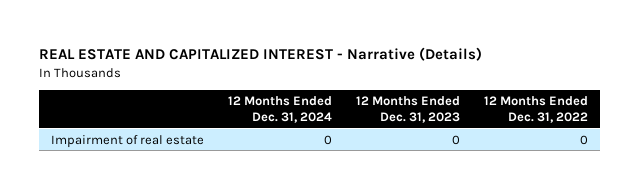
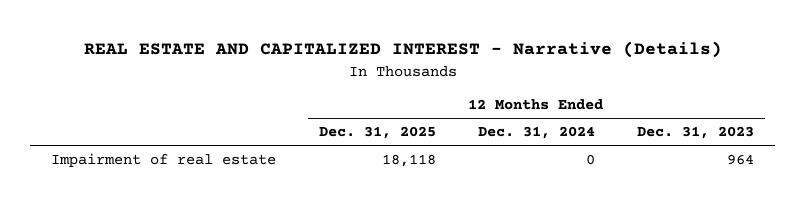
[484,95,589,124] 12 Months Ended Dec. 31, 2022 -> none
none -> [318,126,436,140] Dec. 31, 2025
[452,134,461,145] 0 -> [727,154,755,166] 964

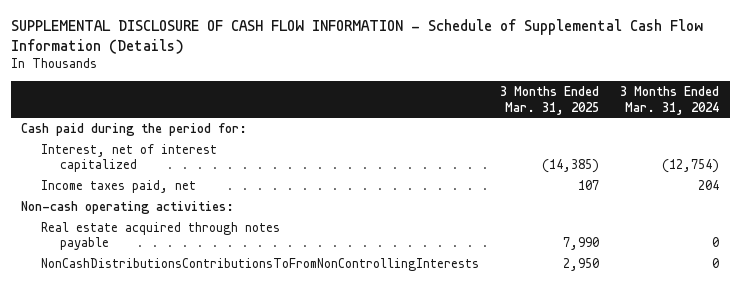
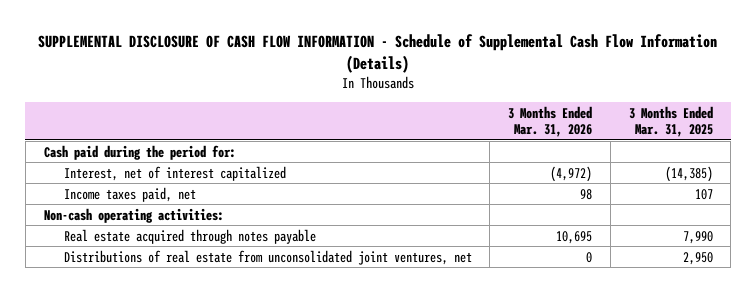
[620,85,720,115] 3 Months Ended Mar. 31, 2024 -> none
none -> [508,105,593,137] 3 Months Ended Mar. 31, 2026
[40,257,479,271] NonCashDistributionsContributionsToFromNonControllingInterests -> [63,249,472,265] Distributions of real estate from unconsolidated joint ventures, net

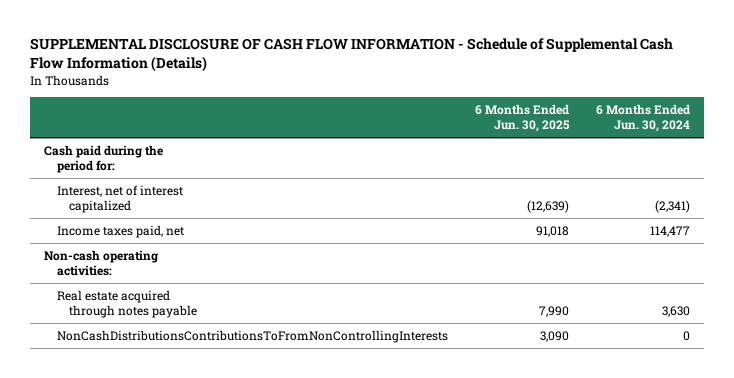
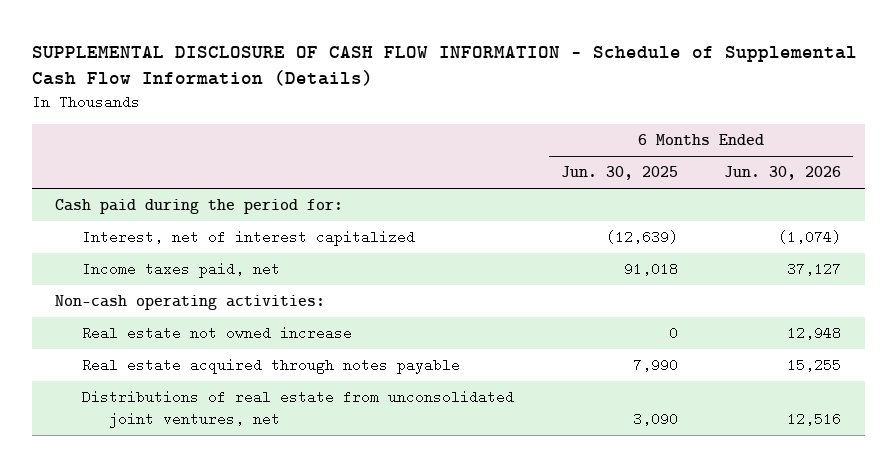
[596,103,691,133] 6 Months Ended Jun. 30, 2024 -> none
none -> [724,166,842,181] Jun. 30, 2026
none -> [81,326,352,341] Real estate not owned increase
[56,329,448,343] NonCashDistributionsContributionsToFromNonControllingInterests -> [81,390,514,428] Distributions of real estate from unconsolidated joint ventures, net

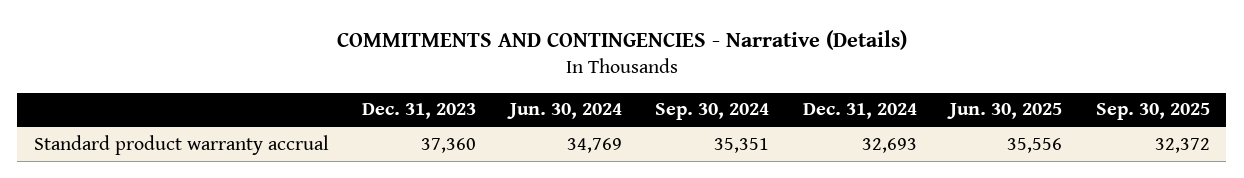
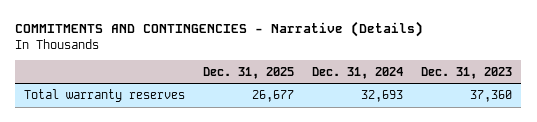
[506,103,622,120] Jun. 30, 2024 -> none
[655,103,770,121] Sep. 30, 2024 -> none
[947,103,1063,120] Jun. 30, 2025 -> none
[1095,103,1210,121] Sep. 30, 2025 -> none
none -> [203,66,295,79] Dec. 31, 2025
[33,134,329,155] Standard product warranty accrual -> [24,89,186,103] Total warranty reserves

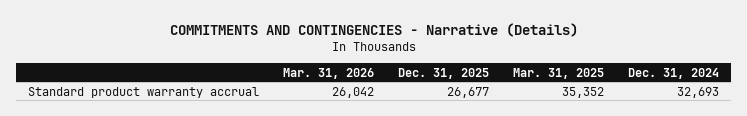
[421,66,513,79] Dec. 31, 2023 -> none
none -> [283,67,375,79] Mar. 31, 2026
none -> [512,67,604,79] Mar. 31, 2025
[24,89,186,103] Total warranty reserves -> [28,86,260,98] Standard product warranty accrual

